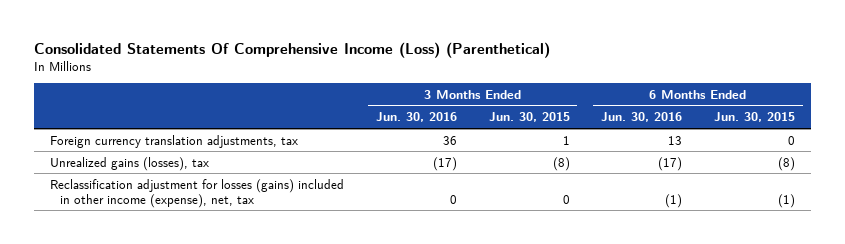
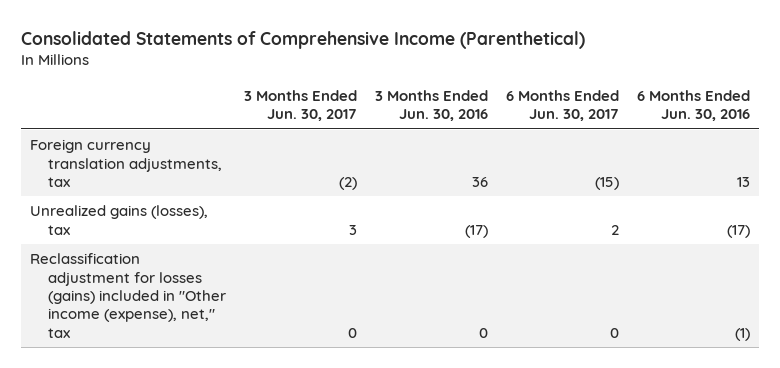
[34,41,551,58] Consolidated Statements Of Comprehensive Income (Loss) (Parenthetical) -> [21,30,586,49] Consolidated Statements of Comprehensive Income (Parenthetical)
[488,112,570,123] Jun. 30, 2015 -> none
[713,112,795,123] Jun. 30, 2015 -> none
none -> [244,89,358,122] 3 Months Ended Jun. 30, 2017
none -> [505,89,619,122] 6 Months Ended Jun. 30, 2017
[50,178,345,208] Reclassification adjustment for losses (gains) included in other income (expense), net, tax -> [30,253,227,338] Reclassification adjustment for losses (gains) included in "Other income (expense), net," tax

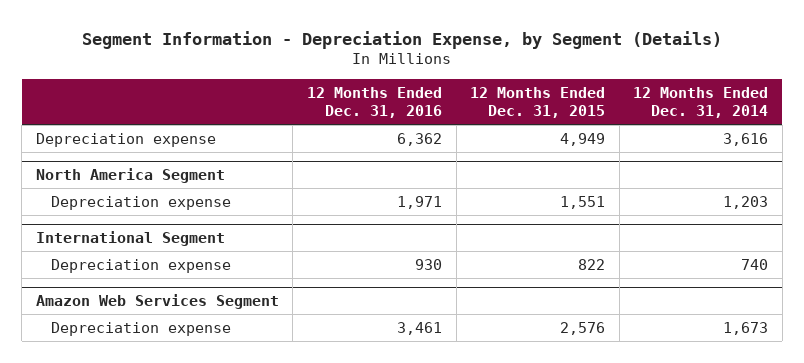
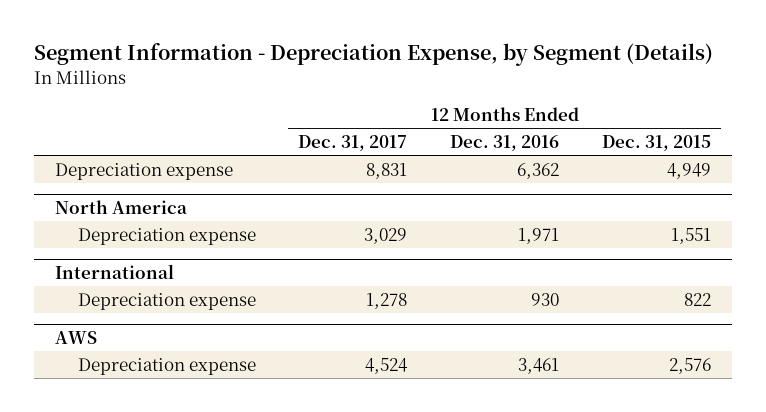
[633,86,769,119] 12 Months Ended Dec. 31, 2014 -> none
none -> [298,135,408,152] Dec. 31, 2017
[35,168,225,184] North America Segment -> [55,200,188,215] North America
[35,231,225,247] International Segment -> [55,264,175,280] International
[35,294,279,310] Amazon Web Services Segment -> [55,331,98,345] AWS

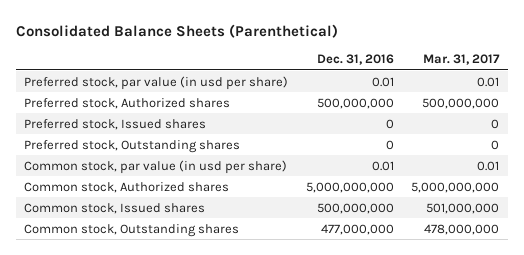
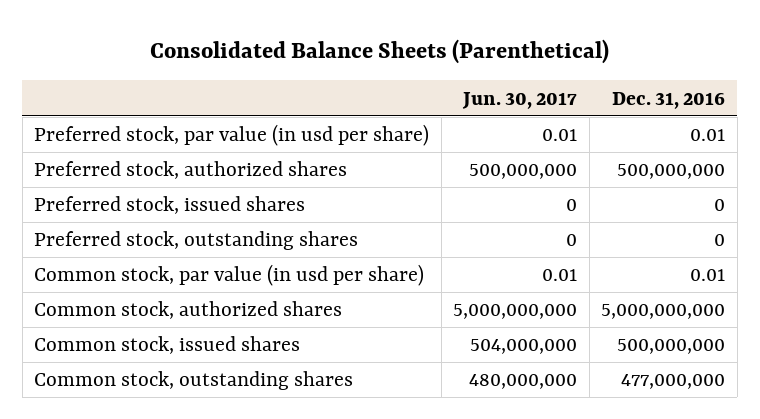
[423,54,501,66] Mar. 31, 2017 -> none
none -> [462,91,578,109] Jun. 30, 2017
[24,97,231,109] Preferred stock, Authorized shares -> [34,161,348,180] Preferred stock, authorized shares
[24,118,207,130] Preferred stock, Issued shares -> [34,196,306,215] Preferred stock, issued shares
[24,139,241,153] Preferred stock, Outstanding shares -> [34,231,359,251] Preferred stock, outstanding shares
[24,181,230,193] Common stock, Authorized shares -> [34,301,343,320] Common stock, authorized shares
[24,202,206,214] Common stock, Issued shares -> [34,336,301,355] Common stock, issued shares
[24,223,240,237] Common stock, Outstanding shares -> [34,371,354,391] Common stock, outstanding shares

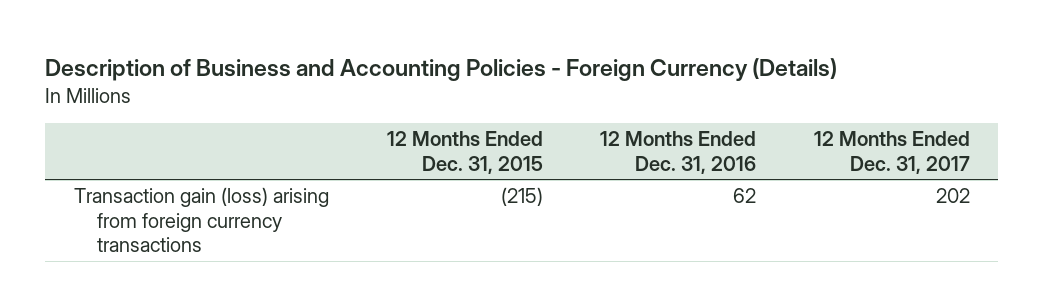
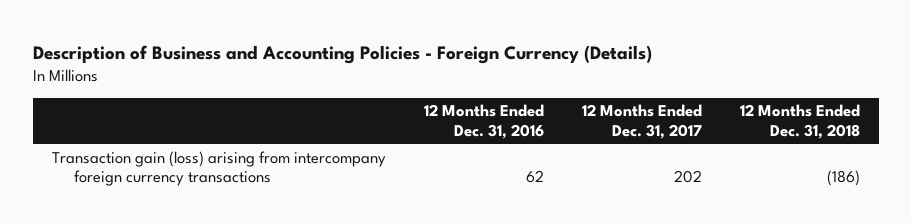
[386,130,543,174] 12 Months Ended Dec. 31, 2015 -> none
none -> [739,104,860,139] 12 Months Ended Dec. 31, 2018
[74,186,330,253] Transaction gain (loss) arising from foreign currency transactions -> [51,150,386,187] Transaction gain (loss) arising from intercompany foreign currency transactions

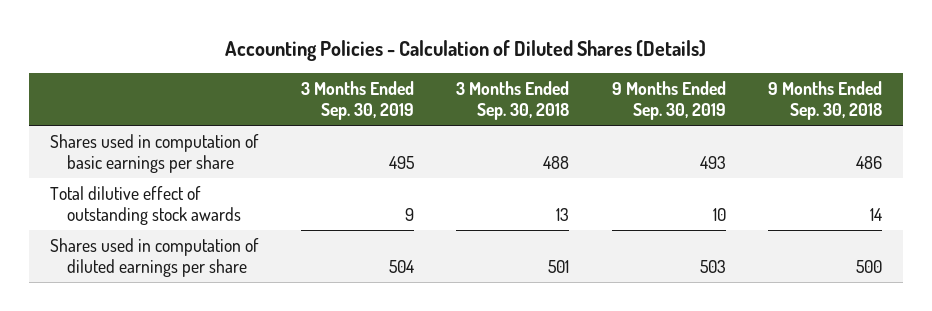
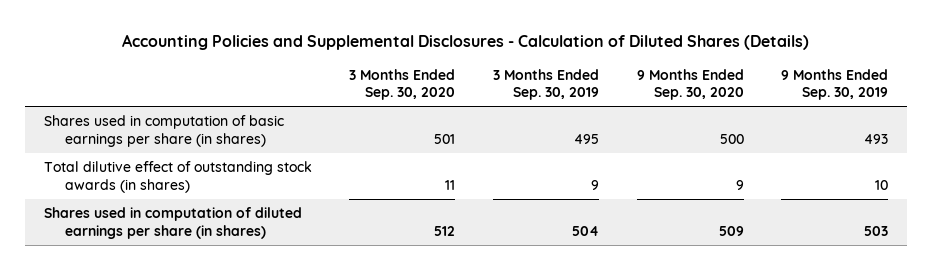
[224,39,706,61] Accounting Policies - Calculation of Diluted Shares (Details) -> [121,33,809,50] Accounting Policies and Supplemental Disclosures - Calculation of Diluted Shares (Details)
[456,80,570,121] 3 Months Ended Sep. 30, 2018 -> none
[768,80,883,121] 9 Months Ended Sep. 30, 2018 -> none
none -> [349,68,456,101] 3 Months Ended Sep. 30, 2020
none -> [636,68,744,101] 9 Months Ended Sep. 30, 2020
[49,133,259,173] Shares used in computation of basic earnings per share -> [43,115,284,147] Shares used in computation of basic earnings per share (in shares)
[49,185,241,225] Total dilutive effect of outstanding stock awards -> [43,161,312,193] Total dilutive effect of outstanding stock awards (in shares)
[49,237,259,277] Shares used in computation of diluted earnings per share -> [43,207,302,239] Shares used in computation of diluted earnings per share (in shares)

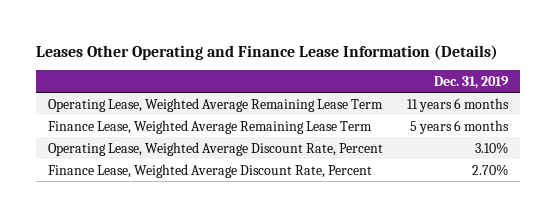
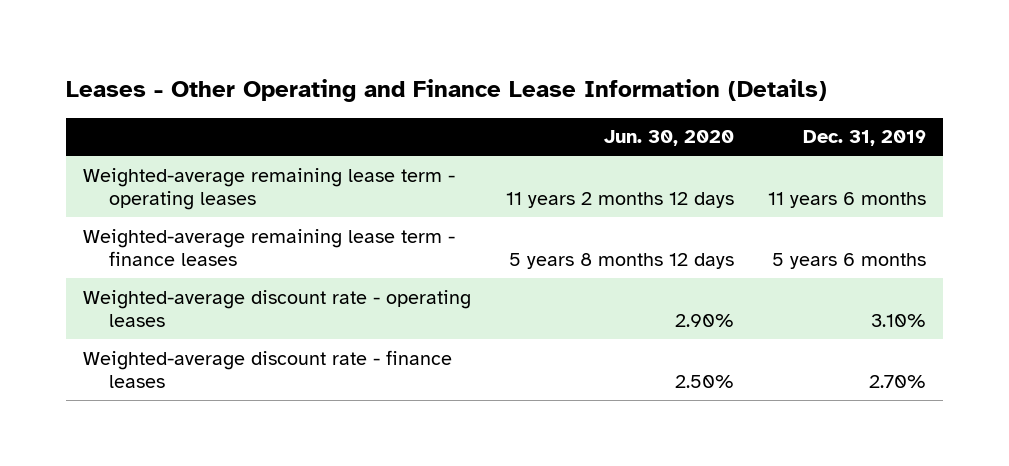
[35,44,498,60] Leases Other Operating and Finance Lease Information (Details) -> [65,79,827,103] Leases - Other Operating and Finance Lease Information (Details)
none -> [603,130,734,147] Jun. 30, 2020
[47,97,383,112] Operating Lease, Weighted Average Remaining Lease Term -> [83,167,456,211] Weighted-average remaining lease term - operating leases
[47,119,372,134] Finance Lease, Weighted Average Remaining Lease Term -> [83,228,456,267] Weighted-average remaining lease term - finance leases
[47,141,383,156] Operating Lease, Weighted Average Discount Rate, Percent -> [83,289,472,328] Weighted-average discount rate - operating leases
[47,163,372,178] Finance Lease, Weighted Average Discount Rate, Percent -> [83,349,453,389] Weighted-average discount rate - finance leases

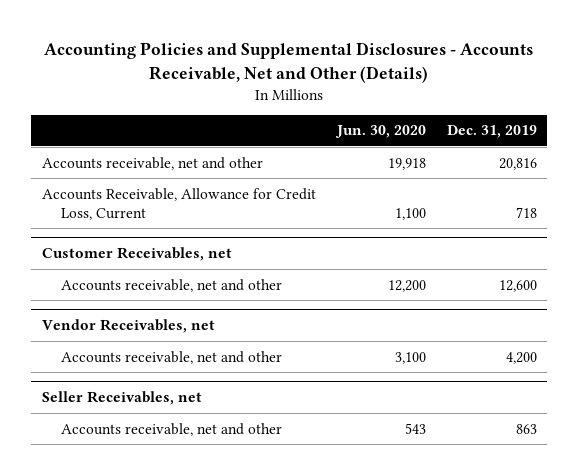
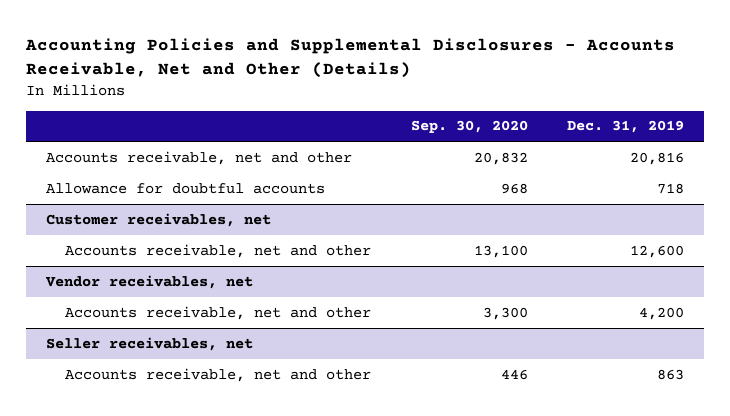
[334,125,426,139] Jun. 30, 2020 -> none
none -> [410,120,528,134] Sep. 30, 2020
[41,187,316,220] Accounts Receivable, Allowance for Credit Loss, Current -> [46,182,326,194] Allowance for doubtful accounts
[41,247,232,262] Customer Receivables, net -> [46,212,272,227] Customer receivables, net
[41,319,215,334] Vendor Receivables, net -> [45,274,254,289] Vendor receivables, net
[41,391,202,406] Seller Receivables, net -> [46,336,254,351] Seller receivables, net

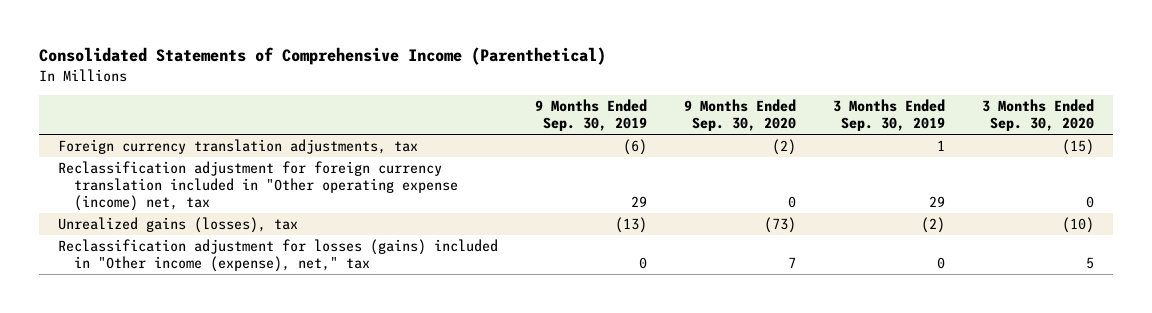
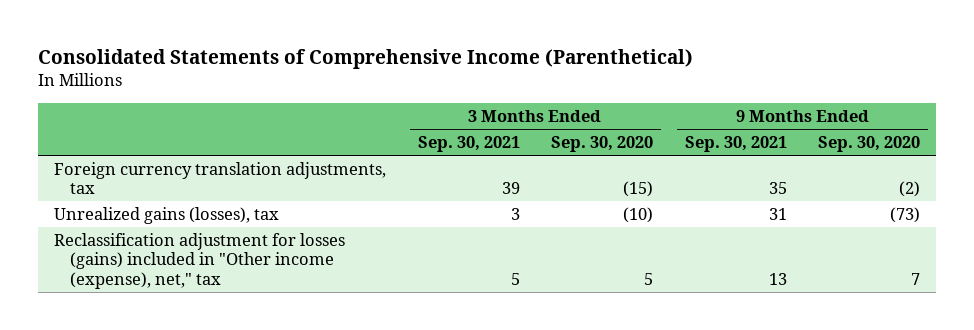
[534,99,647,132] 9 Months Ended Sep. 30, 2019 -> none
[832,99,945,132] 3 Months Ended Sep. 30, 2019 -> none
none -> [417,136,520,153] Sep. 30, 2021
none -> [684,136,787,153] Sep. 30, 2021
[57,161,458,212] Reclassification adjustment for foreign currency translation included in "Other operating expense (income) net, tax -> none

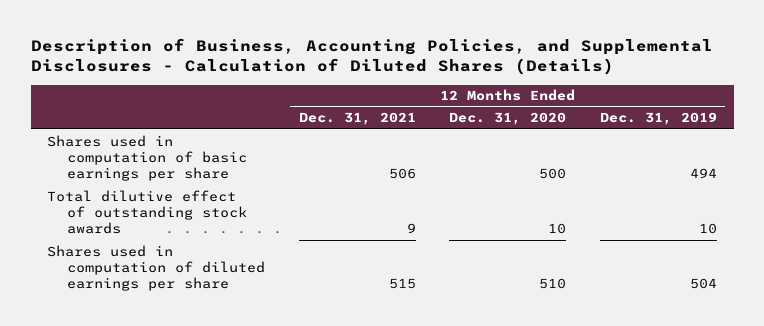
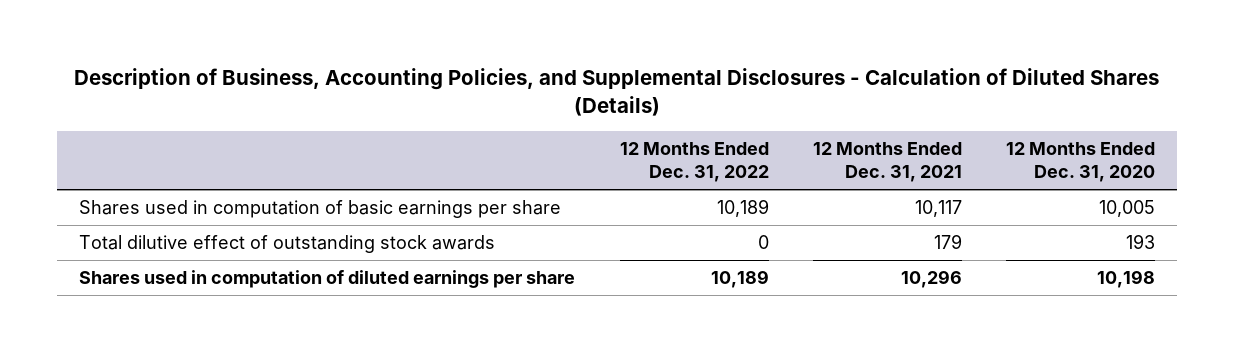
[599,112,717,126] Dec. 31, 2019 -> none
none -> [619,142,769,183] 12 Months Ended Dec. 31, 2022
[388,168,416,180] 506 -> [914,199,962,217] 10,117
[539,168,567,180] 500 -> [1099,199,1156,217] 10,005
[406,223,416,234] 9 -> [933,233,962,249] 179
[548,223,567,235] 10 -> [1126,233,1156,249] 193
[388,278,416,290] 515 -> [900,269,962,288] 10,296
[539,278,567,290] 510 -> [1097,269,1156,288] 10,198

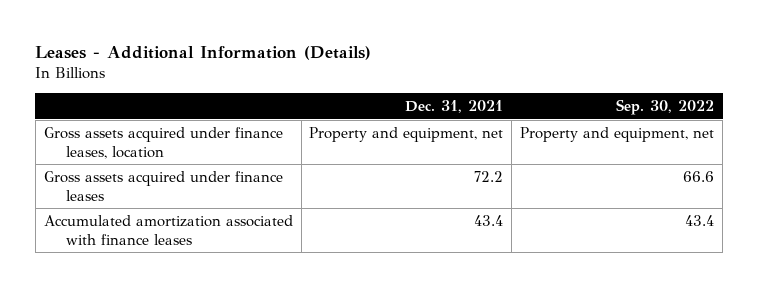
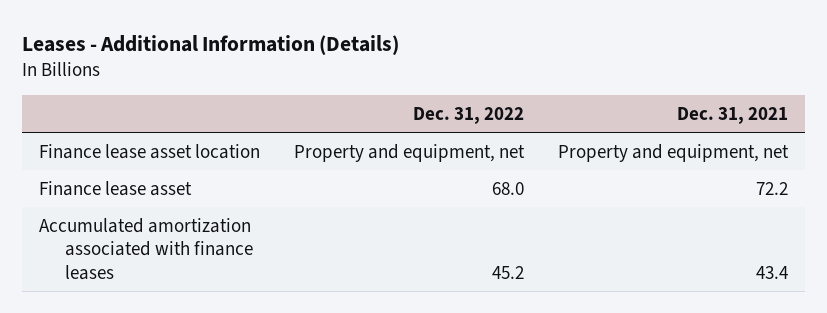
[616,99,715,116] Sep. 30, 2022 -> none
none -> [412,106,524,124] Dec. 31, 2022
[43,126,283,159] Gross assets acquired under finance leases, location -> [38,143,260,159] Finance lease asset location
[43,170,283,201] Gross assets acquired under finance leases -> [38,180,192,196] Finance lease asset

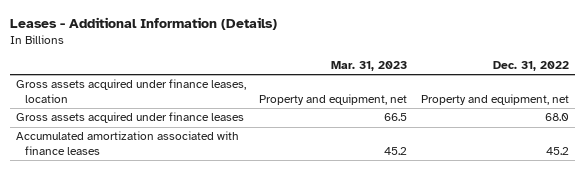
[677,106,789,124] Dec. 31, 2021 -> none
none -> [331,60,408,71] Mar. 31, 2023
[38,143,260,159] Finance lease asset location -> [16,79,247,103] Gross assets acquired under finance leases, location
[38,180,192,196] Finance lease asset -> [16,112,245,124] Gross assets acquired under finance leases

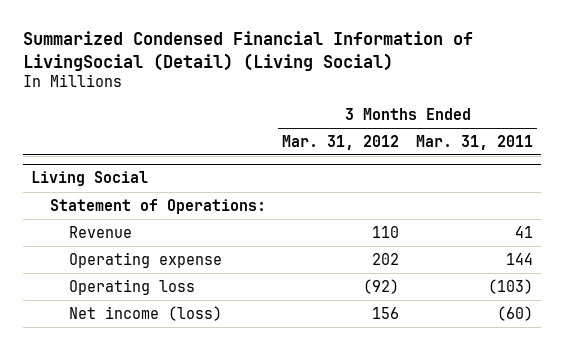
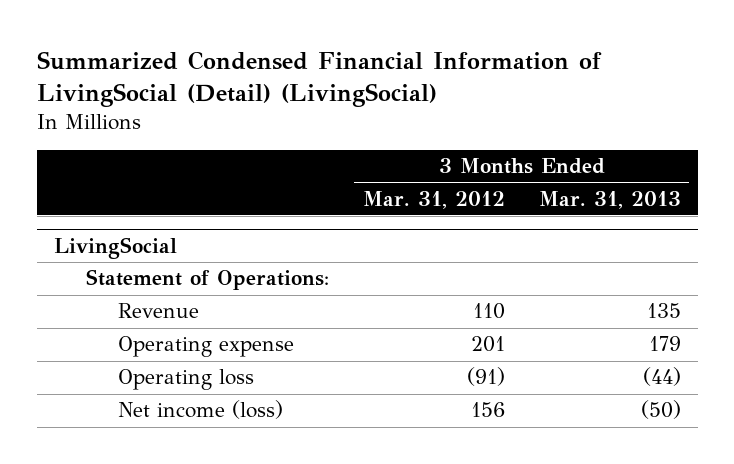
[22,31,473,71] Summarized Condensed Financial Information of LivingSocial (Detail) (Living Social) -> [36,50,602,108] Summarized Condensed Financial Information of LivingSocial (Detail) (LivingSocial)
[415,134,533,150] Mar. 31, 2011 -> none
none -> [538,190,681,209] Mar. 31, 2013
[30,171,148,187] Living Social -> none
none -> [53,236,177,259] LivingSocial
[372,252,400,265] 202 -> [470,336,505,353] 201
[363,278,400,294] (92) -> [466,367,505,387] (91)

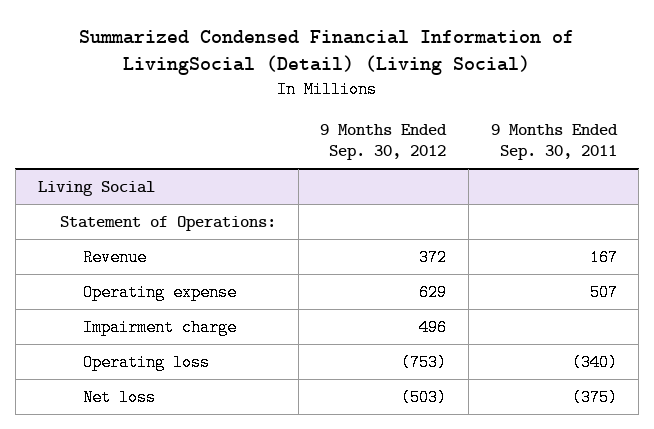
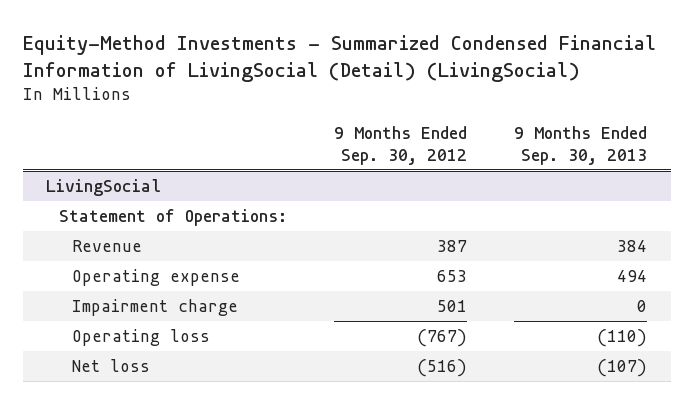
[79,29,575,76] Summarized Condensed Financial Information of LivingSocial (Detail) (Living Social) -> [22,34,656,82] Equity-Method Investments - Summarized Condensed Financial Information of LivingSocial (Detail) (LivingSocial)
[490,123,618,161] 9 Months Ended Sep. 30, 2011 -> none
none -> [514,125,648,165] 9 Months Ended Sep. 30, 2013
[37,180,155,196] Living Social -> none
none -> [46,178,162,196] LivingSocial
[419,248,448,266] 372 -> [437,239,468,252] 387
[419,283,448,301] 629 -> [437,269,468,282] 653
[419,318,448,336] 496 -> [437,299,468,312] 501
[401,353,448,371] (753) -> [417,328,468,347] (767)
[401,388,448,406] (503) -> [417,358,468,377] (516)

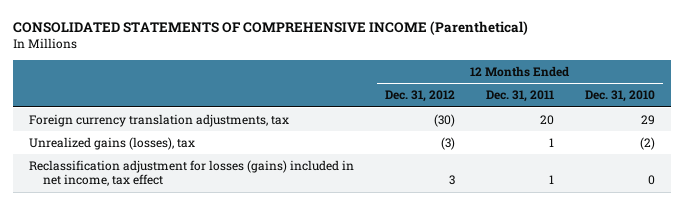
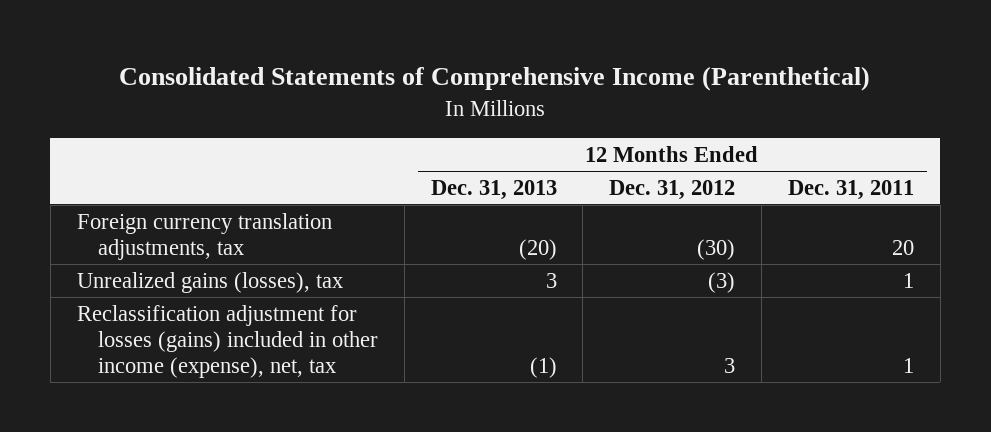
[13,20,529,35] CONSOLIDATED STATEMENTS OF COMPREHENSIVE INCOME (Parenthetical) -> [119,66,871,92] Consolidated Statements of Comprehensive Income (Parenthetical)
[585,90,656,103] Dec. 31, 2010 -> none
none -> [430,179,557,200] Dec. 31, 2013
[28,160,354,187] Reclassification adjustment for losses (gains) included in net income, tax effect -> [76,304,379,378] Reclassification adjustment for losses (gains) included in other income (expense), net, tax

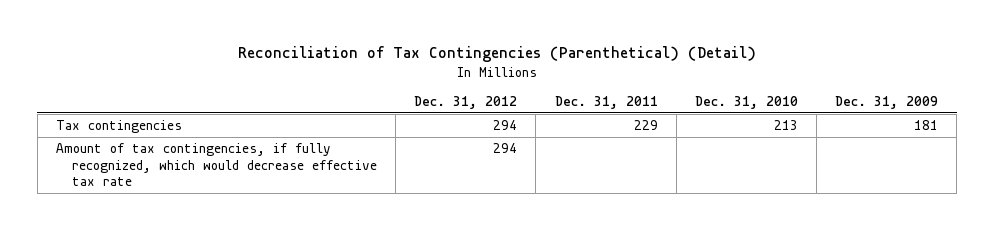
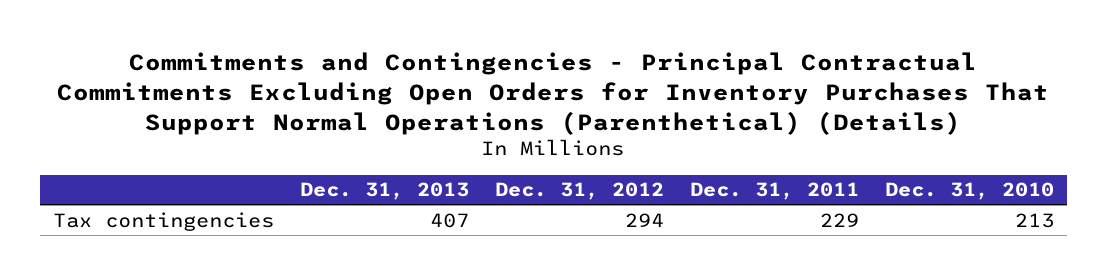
[238,46,757,63] Reconciliation of Tax Contingencies (Parenthetical) (Detail) -> [57,51,1050,135] Commitments and Contingencies - Principal Contractual Commitments Excluding Open Orders for Inventory Purchases That Support Normal Operations (Parenthetical) (Details)
[835,96,939,110] Dec. 31, 2009 -> none
none -> [300,182,470,201] Dec. 31, 2013
[56,142,377,187] Amount of tax contingencies, if fully recognized, which would decrease effective tax rate -> none

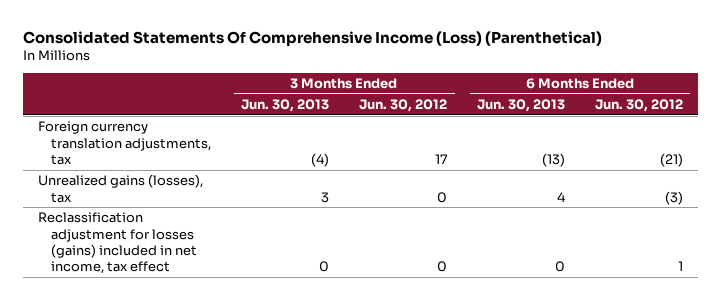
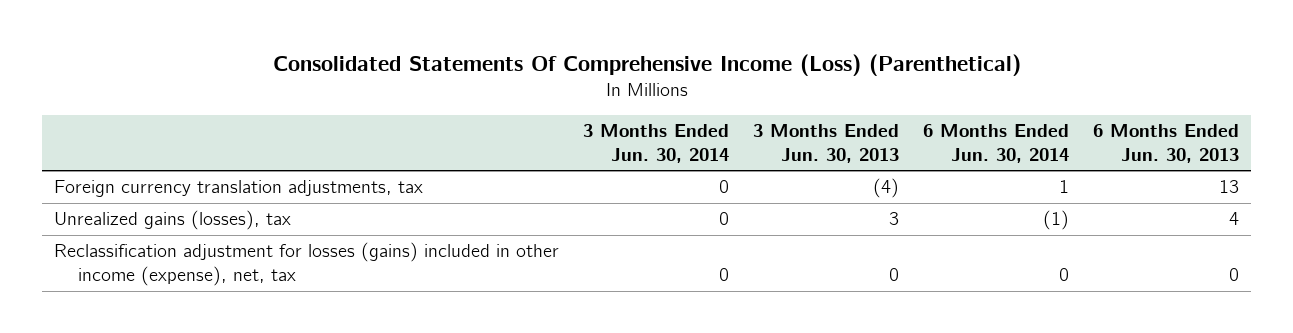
[359,99,448,113] Jun. 30, 2012 -> none
[594,99,683,113] Jun. 30, 2012 -> none
none -> [583,124,730,164] 3 Months Ended Jun. 30, 2014
none -> [922,124,1069,164] 6 Months Ended Jun. 30, 2014
[542,152,566,167] (13) -> [1218,180,1239,194] 13
[37,212,198,275] Reclassification adjustment for losses (gains) included in net income, tax effect -> [54,242,560,287] Reclassification adjustment for losses (gains) included in other income (expense), net, tax

